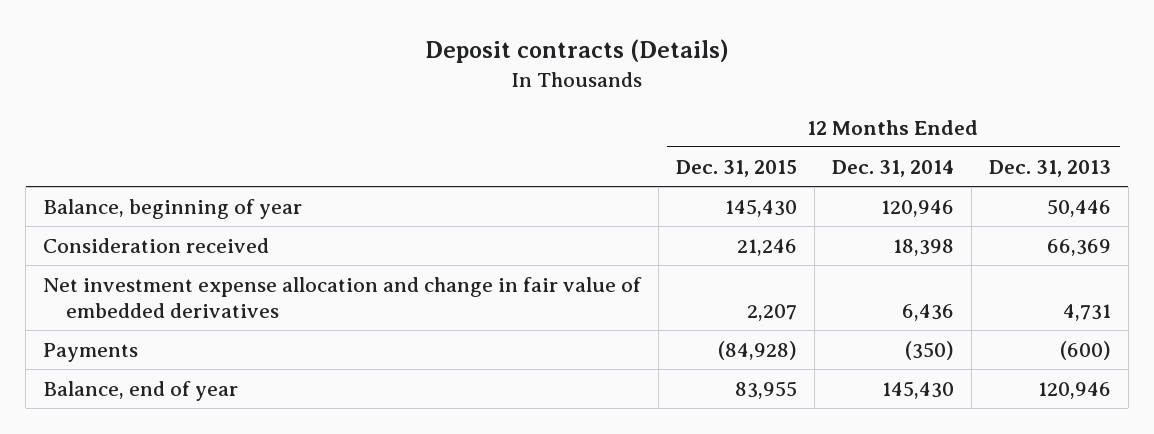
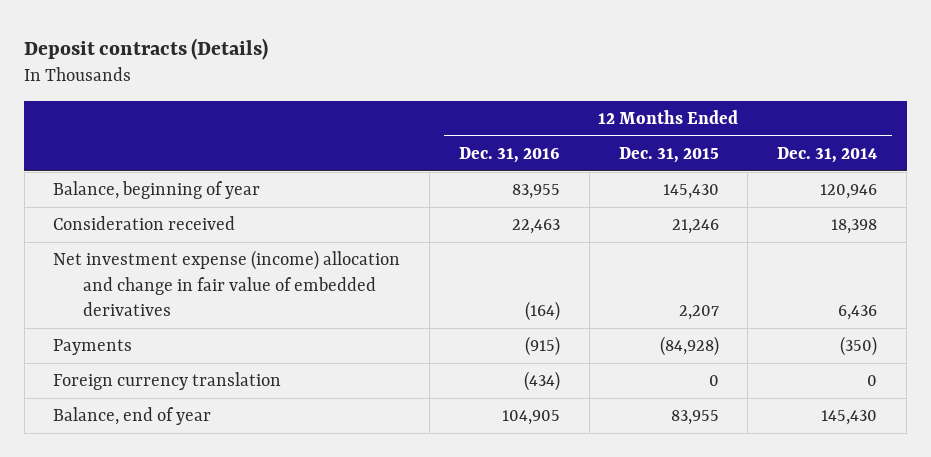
[988,159,1111,177] Dec. 31, 2013 -> none
none -> [459,146,561,163] Dec. 31, 2016
[43,276,643,318] Net investment expense allocation and change in fair value of embedded derivatives -> [53,250,401,317] Net investment expense (income) allocation and change in fair value of embedded derivatives
none -> [53,372,282,391] Foreign currency translation

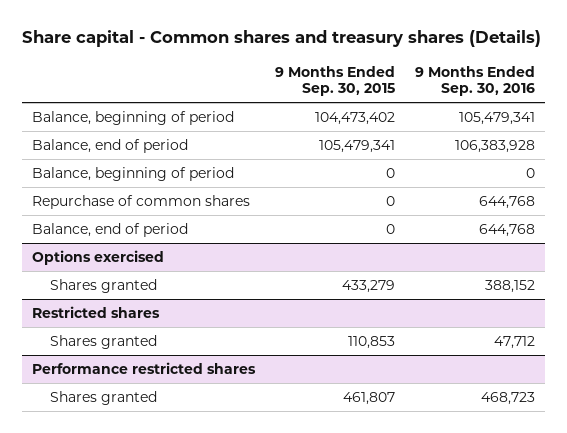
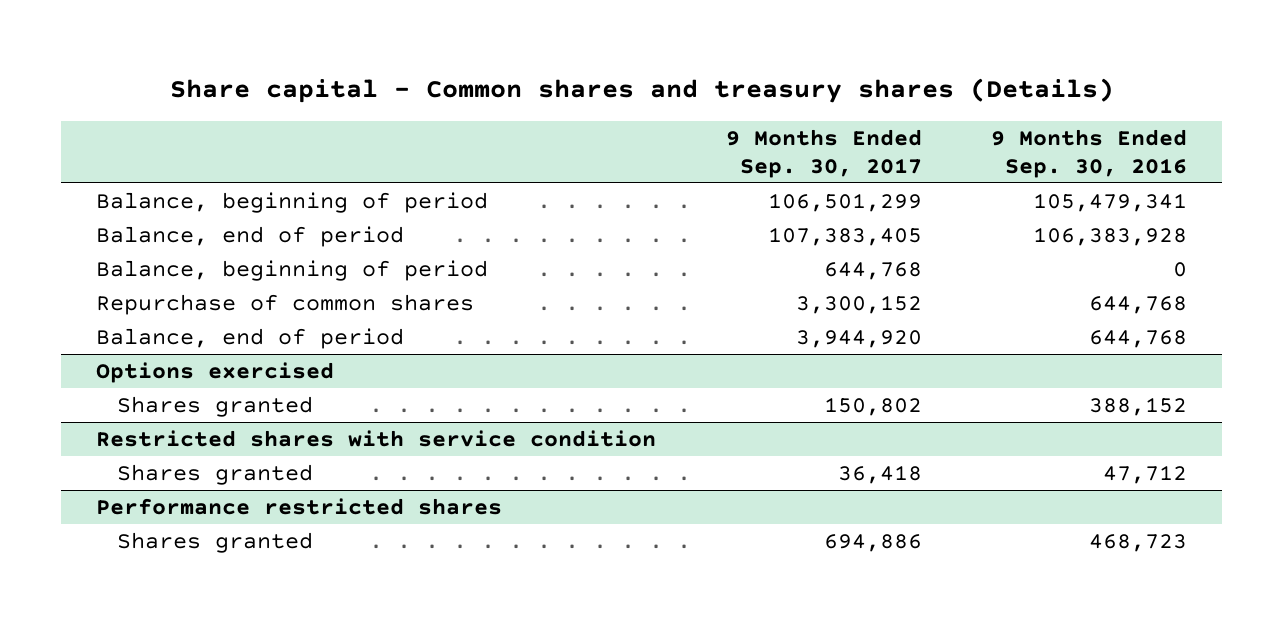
[274,65,395,97] 9 Months Ended Sep. 30, 2015 -> none
none -> [725,128,922,178] 9 Months Ended Sep. 30, 2017
[31,305,160,318] Restricted shares -> [95,429,656,447] Restricted shares with service condition

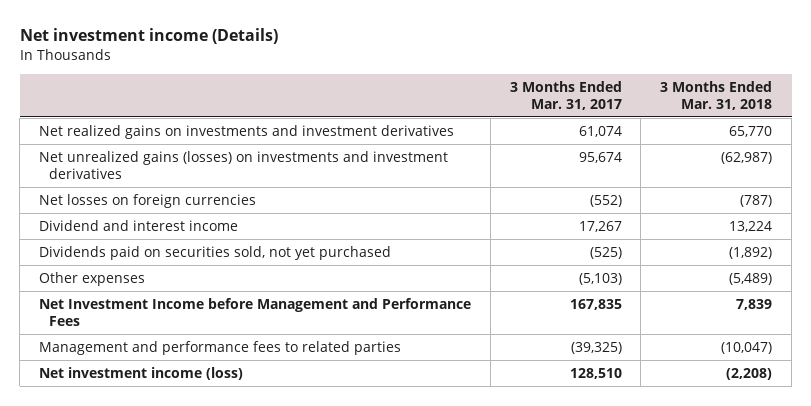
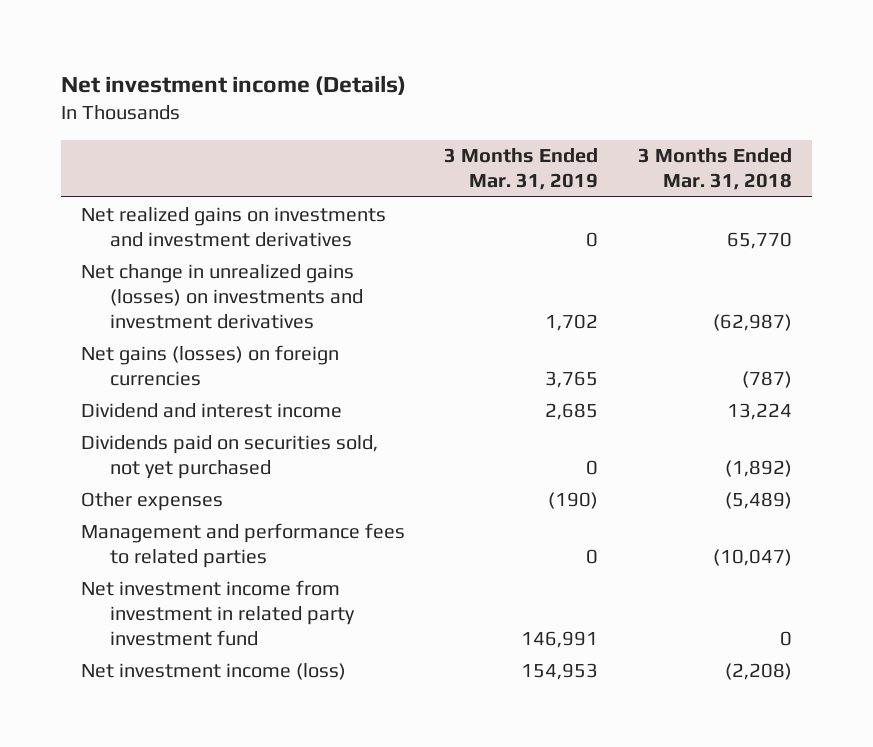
[509,80,622,110] 3 Months Ended Mar. 31, 2017 -> none
none -> [444,148,599,191] 3 Months Ended Mar. 31, 2019
[38,150,448,179] Net unrealized gains (losses) on investments and investment derivatives -> [80,263,363,329] Net change in unrealized gains (losses) on investments and investment derivatives
[38,193,256,208] Net losses on foreign currencies -> [80,344,339,386] Net gains (losses) on foreign currencies
[38,297,471,326] Net Investment Income before Management and Performance Fees -> none
none -> [80,579,355,646] Net investment income from investment in related party investment fund

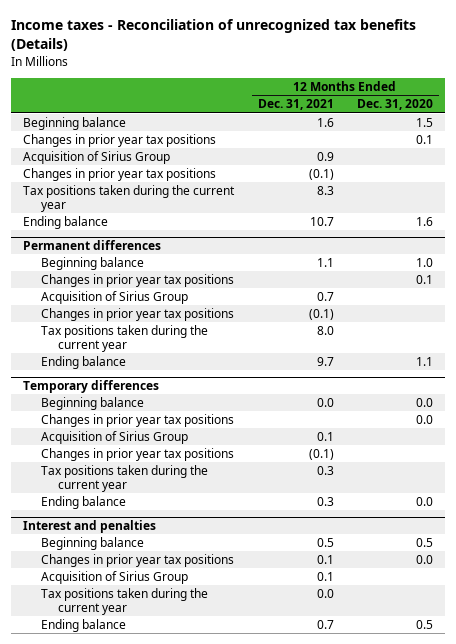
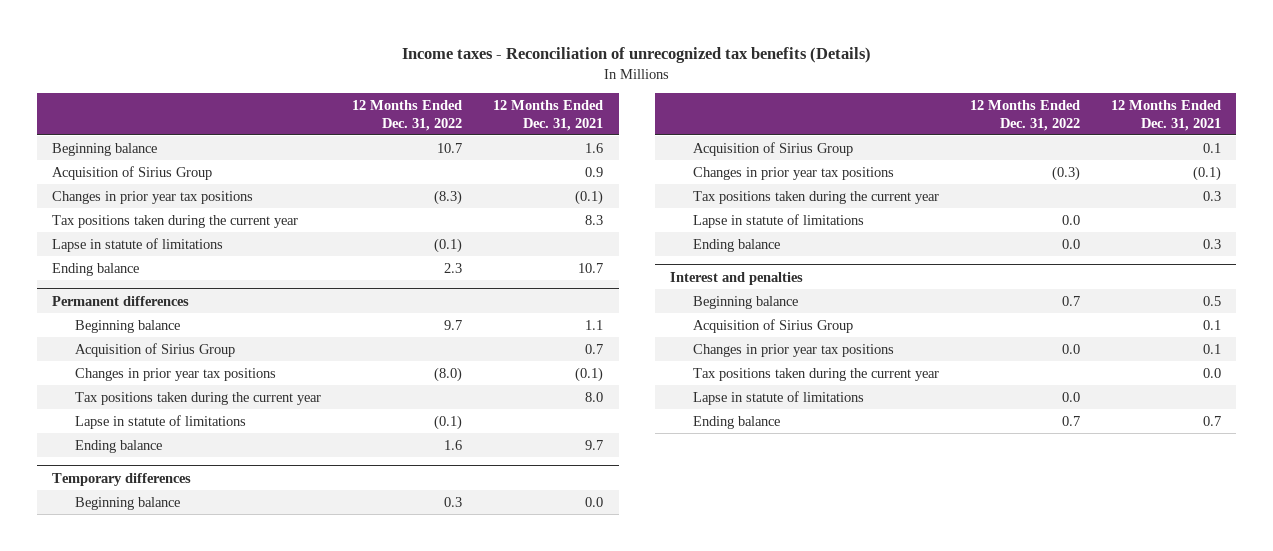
[357,99,434,111] Dec. 31, 2020 -> none
none -> [352,100,463,131] 12 Months Ended Dec. 31, 2022
[23,134,217,148] Changes in prior year tax positions -> none
none -> [52,237,224,252] Lapse in statute of limitations
[40,274,234,288] Changes in prior year tax positions -> none
none -> [75,414,247,429] Lapse in statute of limitations
[40,414,234,428] Changes in prior year tax positions -> none
none -> [692,213,864,228] Lapse in statute of limitations
[40,554,234,568] Changes in prior year tax positions -> [692,343,894,357] Changes in prior year tax positions
none -> [692,390,864,405] Lapse in statute of limitations

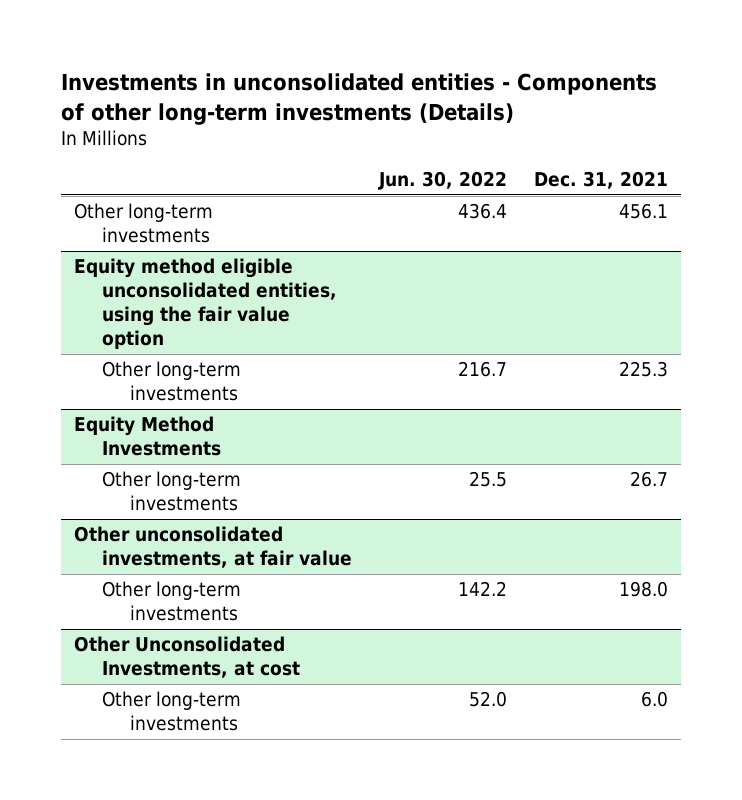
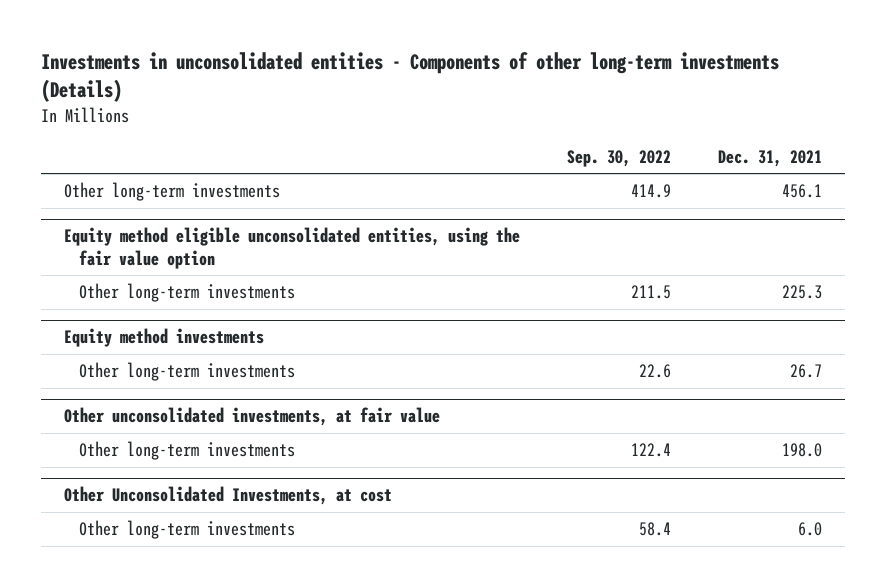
[377,171,507,191] Jun. 30, 2022 -> none
none -> [567,149,672,167] Sep. 30, 2022
[74,416,222,457] Equity Method Investments -> [64,328,265,348] Equity method investments

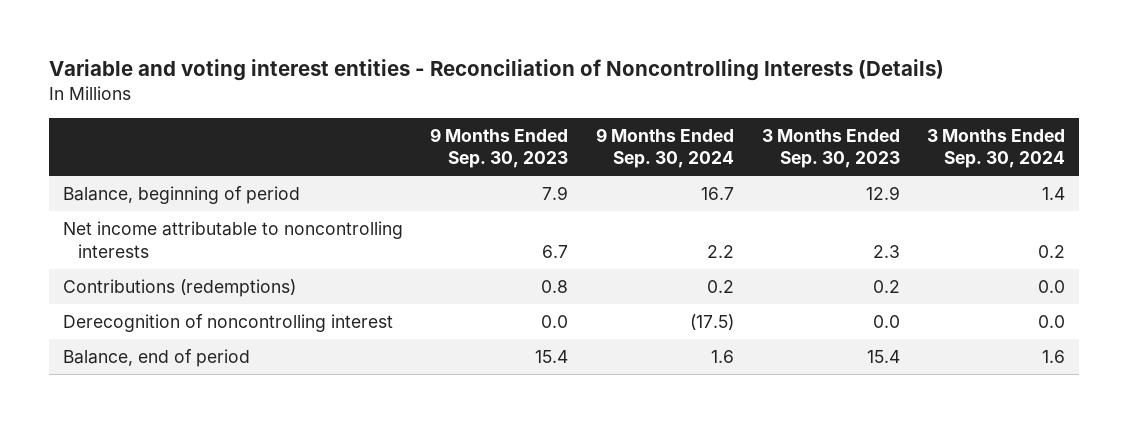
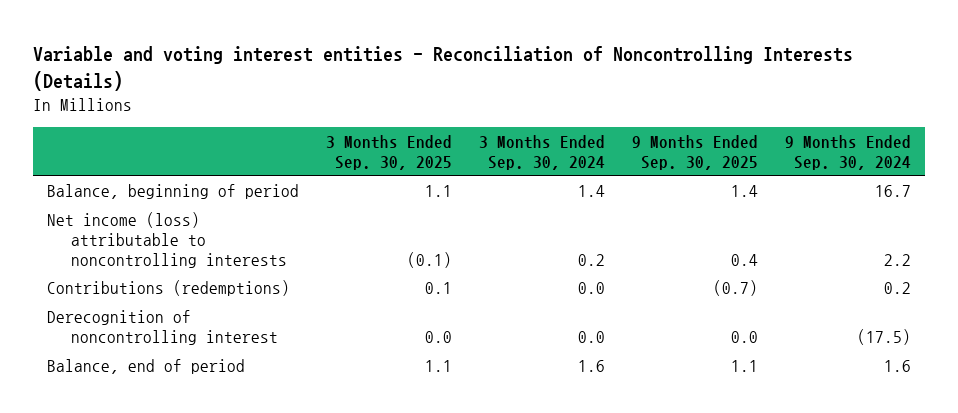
[430,127,569,169] 9 Months Ended Sep. 30, 2023 -> none
[761,128,900,169] 3 Months Ended Sep. 30, 2023 -> none
none -> [325,134,452,170] 3 Months Ended Sep. 30, 2025
none -> [632,134,759,170] 9 Months Ended Sep. 30, 2025
[62,221,403,258] Net income attributable to noncontrolling interests -> [46,211,288,268] Net income (loss) attributable to noncontrolling interests

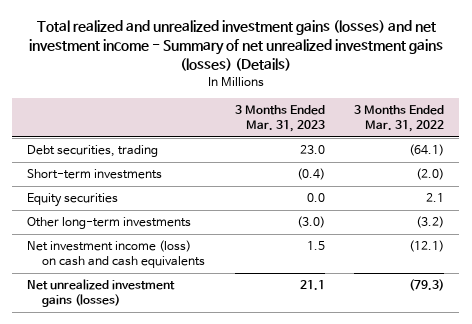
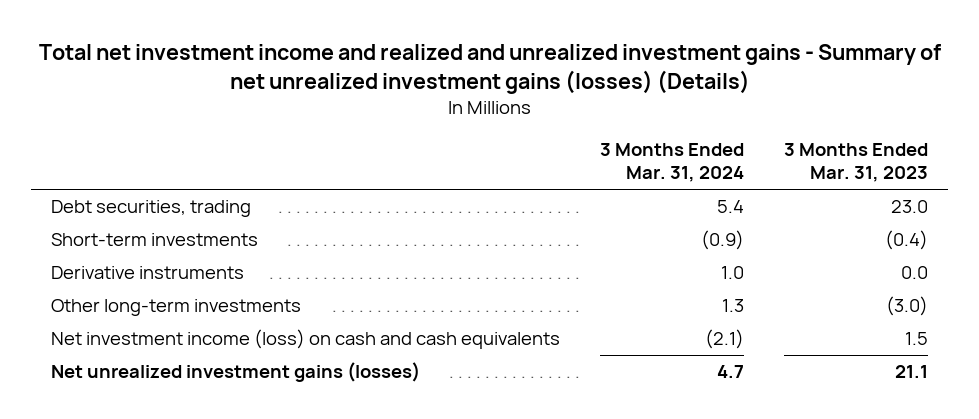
[28,20,443,72] Total realized and unrealized investment gains (losses) and net investment income - Summary of net unrealized investment gains (losses) (Details) -> [38,43,941,94] Total net investment income and realized and unrealized investment gains - Summary of net unrealized investment gains (losses) (Details)
[354,105,445,133] 3 Months Ended Mar. 31, 2022 -> none
none -> [600,143,745,183] 3 Months Ended Mar. 31, 2024
[27,193,119,208] Equity securities -> none
none -> [51,266,245,280] Derivative instruments

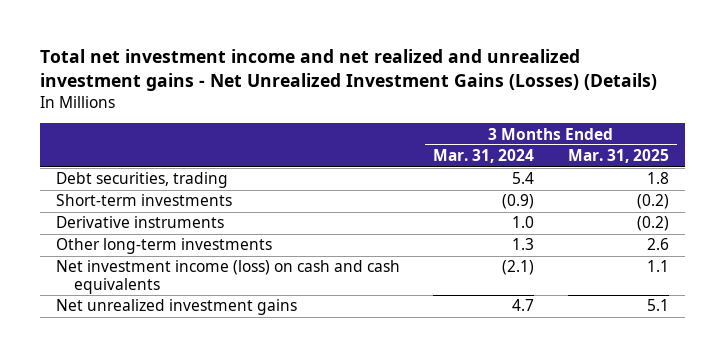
[38,43,941,94] Total net investment income and realized and unrealized investment gains - Summary of net unrealized investment gains (losses) (Details) -> [39,49,657,92] Total net investment income and net realized and unrealized investment gains - Net Unrealized Investment Gains (Losses) (Details)
[784,143,929,183] 3 Months Ended Mar. 31, 2023 -> none
none -> [567,149,669,164] Mar. 31, 2025
[51,362,421,383] Net unrealized investment gains (losses) -> [56,299,298,316] Net unrealized investment gains

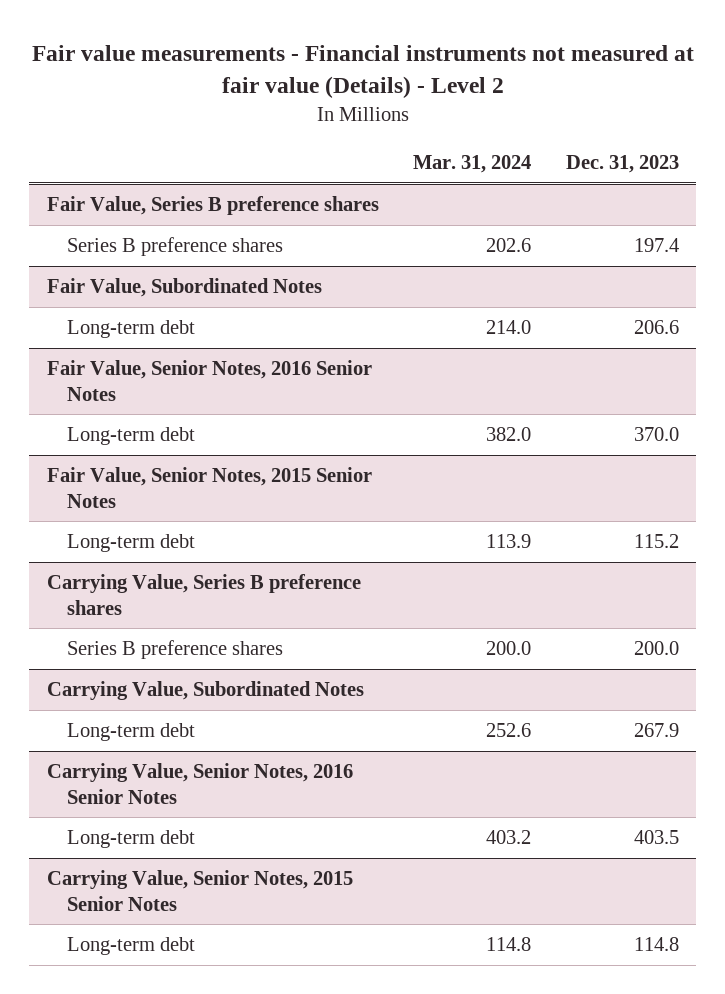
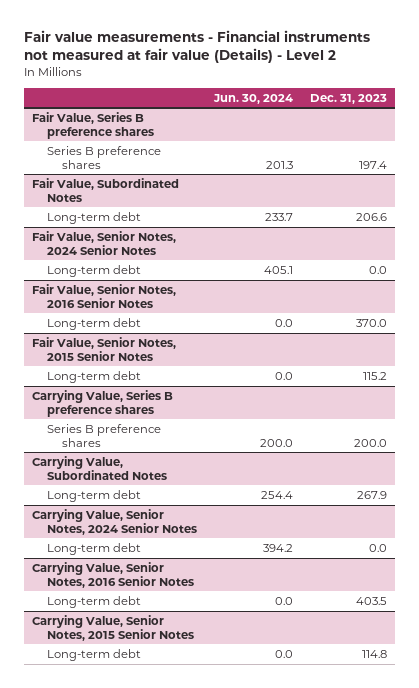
[413,155,532,174] Mar. 31, 2024 -> none
none -> [212,93,293,104] Jun. 30, 2024
none -> [32,231,177,255] Fair Value, Senior Notes, 2024 Senior Notes
none -> [47,265,142,278] Long-term debt
none -> [32,509,198,535] Carrying Value, Senior Notes, 2024 Senior Notes
none -> [47,543,142,556] Long-term debt

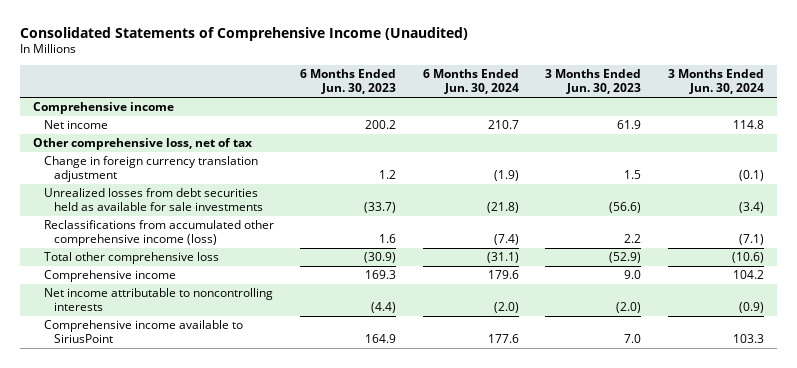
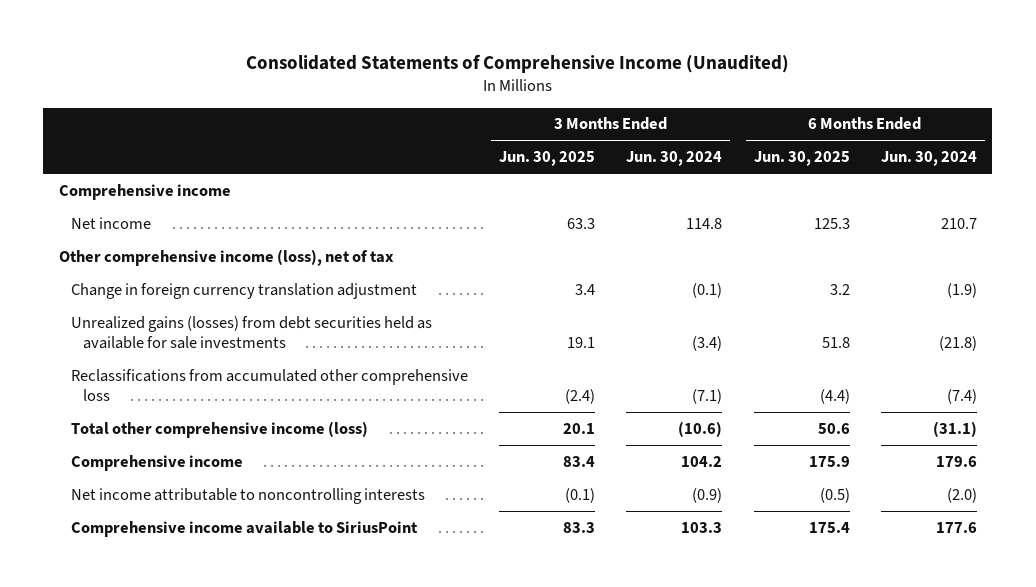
[300,69,397,95] 6 Months Ended Jun. 30, 2023 -> none
[545,69,642,95] 3 Months Ended Jun. 30, 2023 -> none
none -> [499,151,596,167] Jun. 30, 2025
none -> [753,151,850,167] Jun. 30, 2025
[33,138,253,151] Other comprehensive loss, net of tax -> [59,248,395,266] Other comprehensive income (loss), net of tax
[43,188,263,212] Unrealized losses from debt securities held as available for sale investments -> [70,315,432,349] Unrealized gains (losses) from debt securities held as available for sale investments
[43,220,274,247] Reclassifications from accumulated other comprehensive income (loss) -> [70,368,468,401] Reclassifications from accumulated other comprehensive loss
[43,252,219,265] Total other comprehensive loss -> [70,420,368,438] Total other comprehensive income (loss)

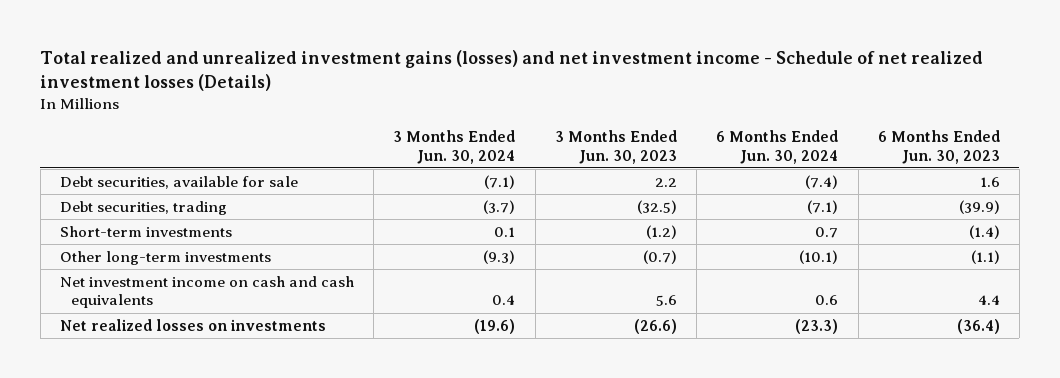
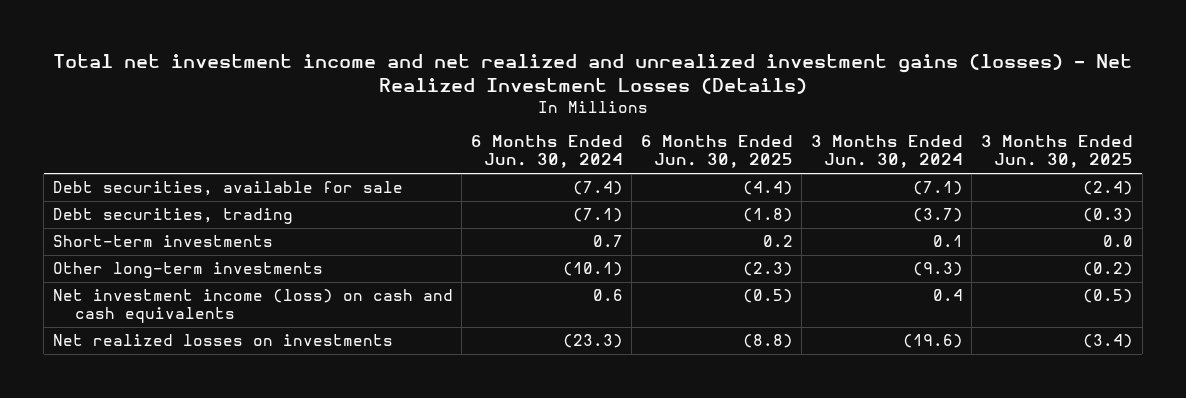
[40,50,984,92] Total realized and unrealized investment gains (losses) and net investment income - Schedule of net realized investment losses (Details) -> [52,53,1132,94] Total net investment income and net realized and unrealized investment gains (losses) - Net Realized Investment Losses (Details)
[554,130,677,164] 3 Months Ended Jun. 30, 2023 -> none
[877,130,1000,164] 6 Months Ended Jun. 30, 2023 -> none
none -> [640,135,793,169] 6 Months Ended Jun. 30, 2025
none -> [981,135,1134,169] 3 Months Ended Jun. 30, 2025
[59,275,354,309] Net investment income on cash and cash equivalents -> [52,289,453,324] Net investment income (loss) on cash and cash equivalents

